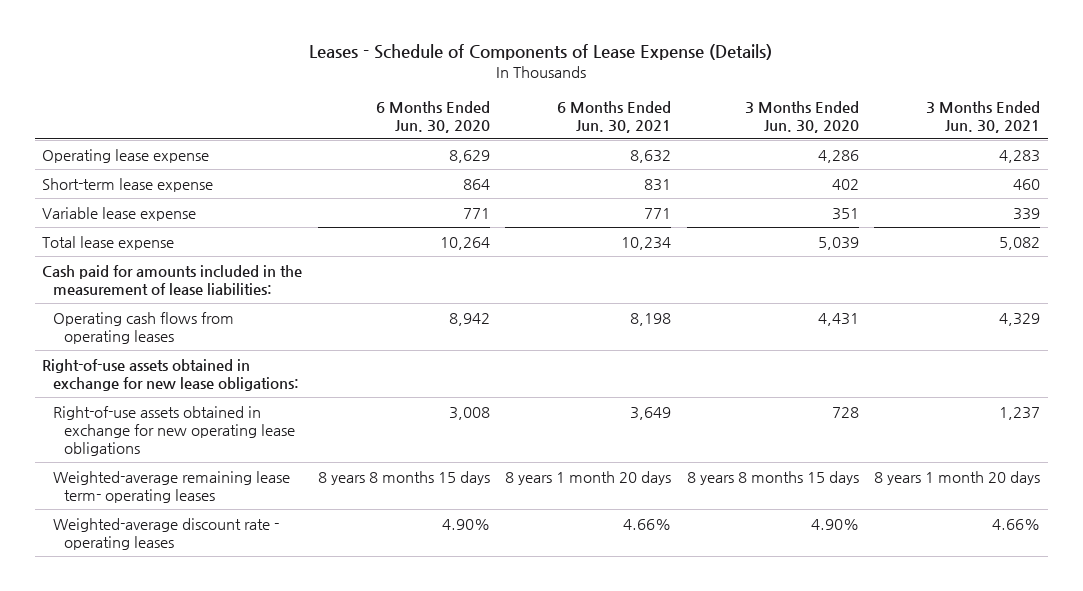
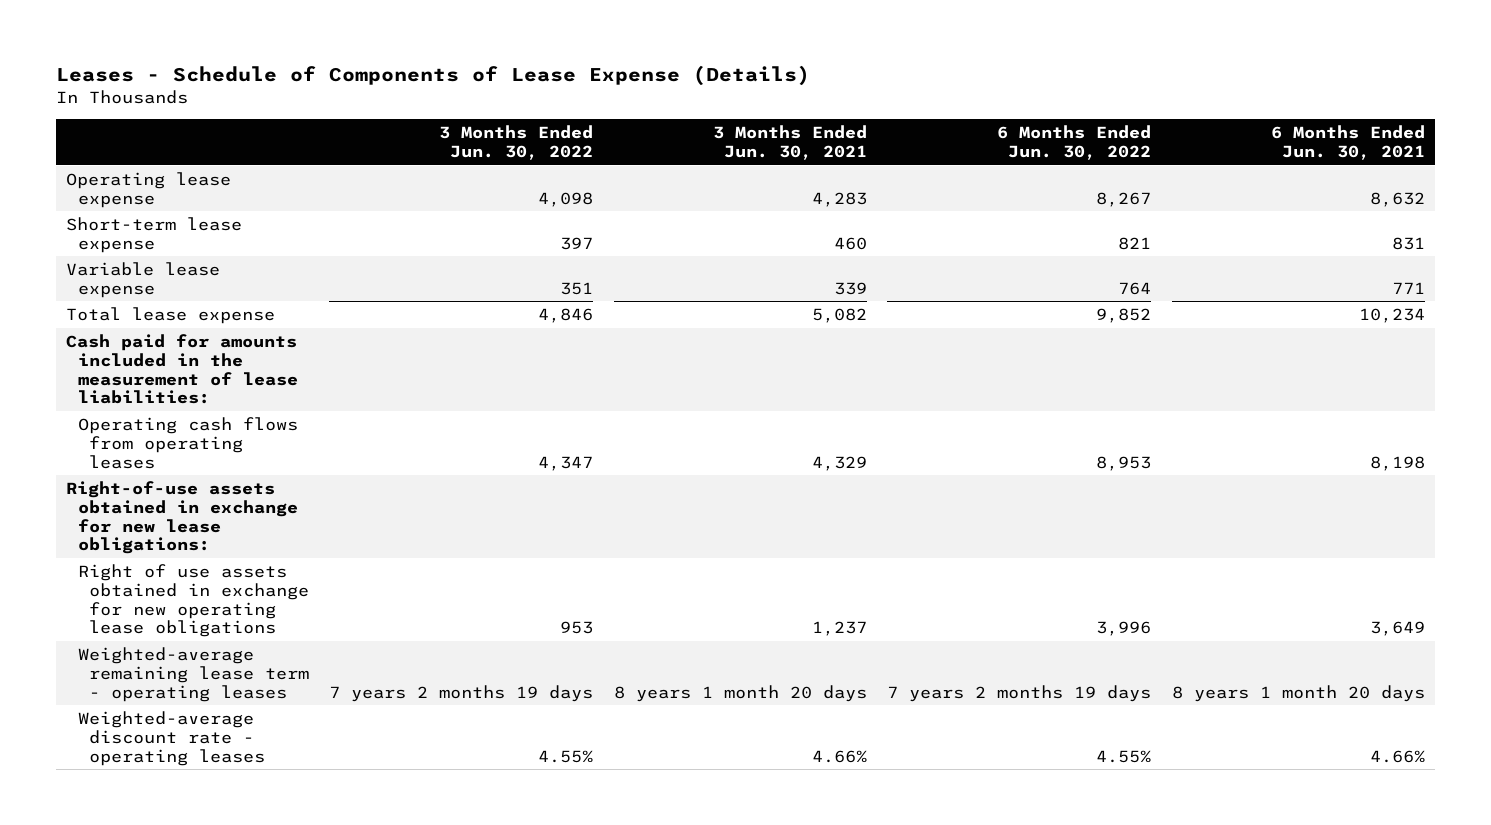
[375,100,490,133] 6 Months Ended Jun. 30, 2020 -> none
[744,100,859,133] 3 Months Ended Jun. 30, 2020 -> none
none -> [439,125,594,161] 3 Months Ended Jun. 30, 2022
none -> [997,125,1152,161] 6 Months Ended Jun. 30, 2022
[53,405,296,456] Right-of-use assets obtained in exchange for new operating lease obligations -> [77,563,310,638] Right of use assets obtained in exchange for new operating lease obligations
[53,470,291,503] Weighted-average remaining lease term- operating leases -> [77,646,310,702] Weighted-average remaining lease term - operating leases

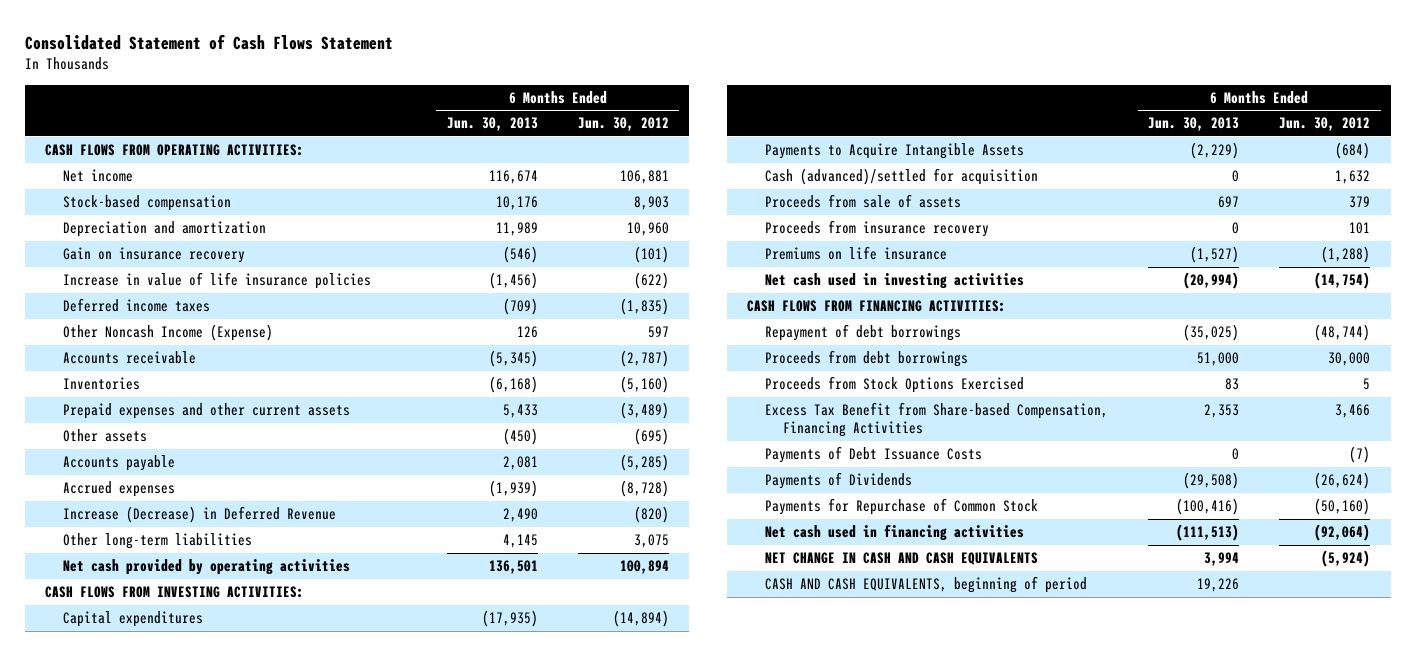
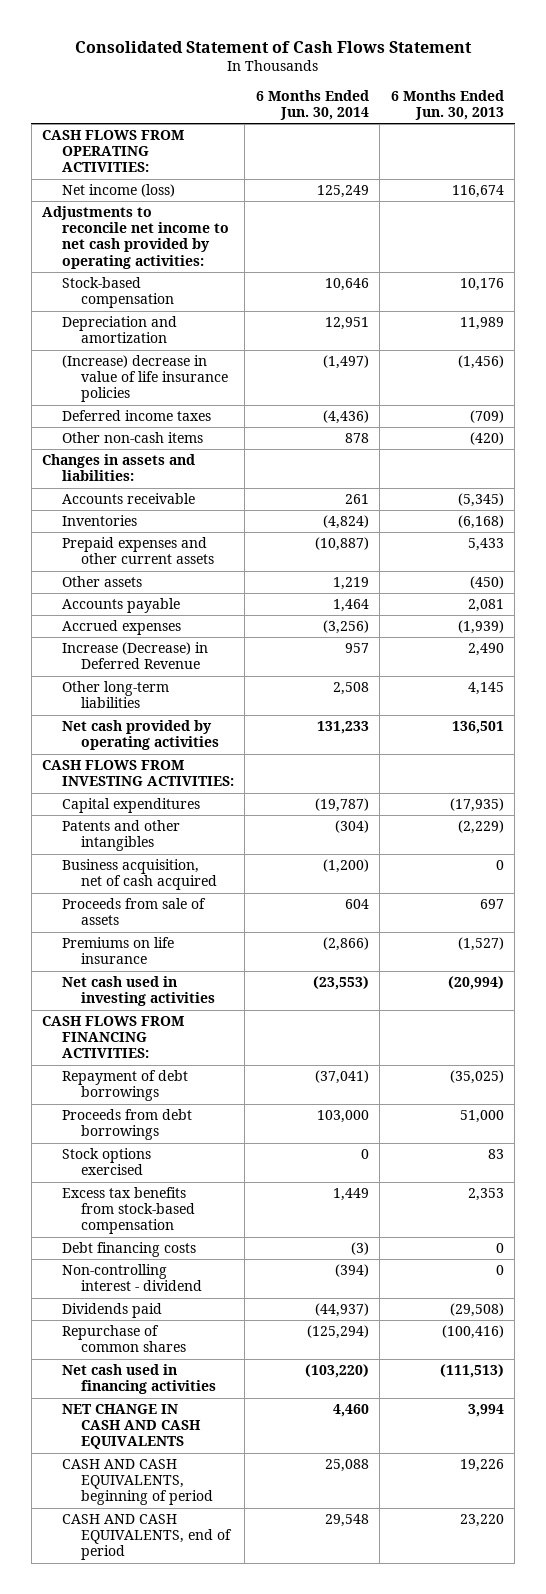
[577,117,669,132] Jun. 30, 2012 -> none
none -> [255,90,369,121] 6 Months Ended Jun. 30, 2014
[63,169,134,183] Net income -> [61,184,175,198] Net income (loss)
none -> [42,206,229,269] Adjustments to reconcile net income to net cash provided by operating activities:
[63,247,246,264] Gain on insurance recovery -> none
[63,272,372,290] Increase in value of life insurance policies -> [61,355,229,403] (Increase) decrease in value of life insurance policies
[63,324,274,342] Other Noncash Income (Expense) -> none
none -> [61,432,203,444] Other non-cash items
none -> [42,454,196,482] Changes in assets and liabilities:
[765,168,1039,186] Cash (advanced)/settled for acquisition -> none
[765,143,1025,160] Payments to Acquire Intangible Assets -> [61,820,180,852] Patents and other intangibles
none -> [61,859,218,891] Business acquisition, net of cash acquired
[765,220,990,238] Proceeds from insurance recovery -> none
[765,376,1025,394] Proceeds from Stock Options Exercised -> [61,1148,151,1176] Stock options exercised
[765,402,1109,438] Excess Tax Benefit from Share-based Compensation, Financing Activities -> [61,1187,196,1235] Excess tax benefits from stock-based compensation
[765,446,983,464] Payments of Debt Issuance Costs -> [61,1242,196,1258] Debt financing costs
none -> [61,1264,203,1292] Non-controlling interest - dividend
[765,472,913,490] Payments of Dividends -> [61,1303,162,1319] Dividends paid
[765,498,1039,516] Payments for Repurchase of Common Stock -> [61,1325,187,1353] Repurchase of common shares
none -> [61,1514,233,1561] CASH AND CASH EQUIVALENTS, end of period

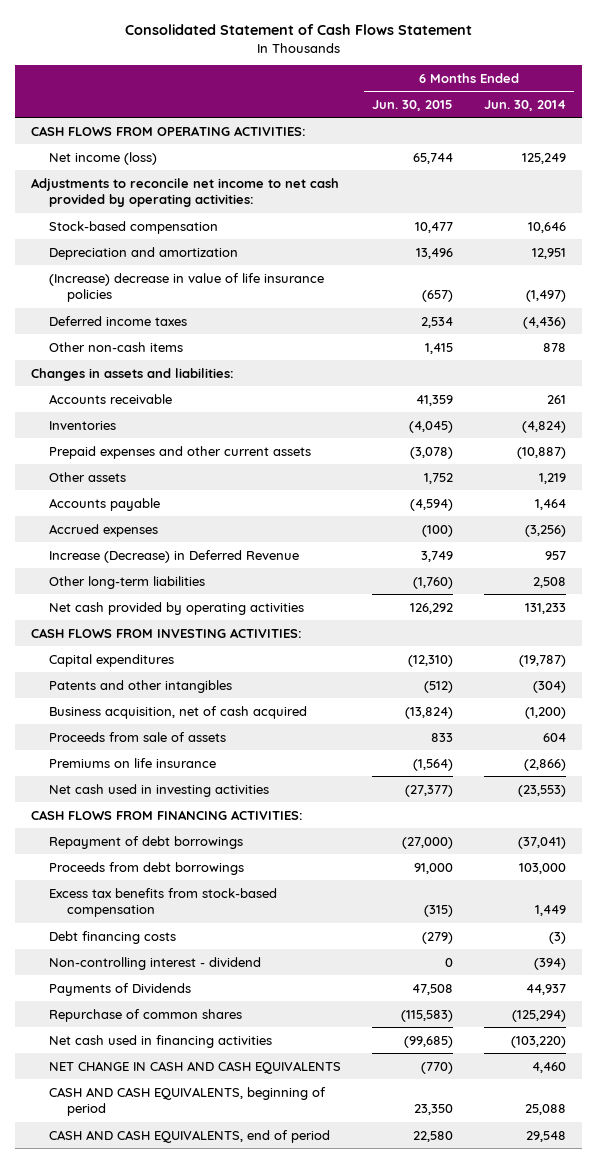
[390,90,504,121] 6 Months Ended Jun. 30, 2013 -> none
none -> [372,99,454,111] Jun. 30, 2015
[61,1148,151,1176] Stock options exercised -> none
[61,1303,162,1319] Dividends paid -> [48,982,191,996] Payments of Dividends
[314,1303,369,1318] (44,937) -> [526,983,567,995] 44,937

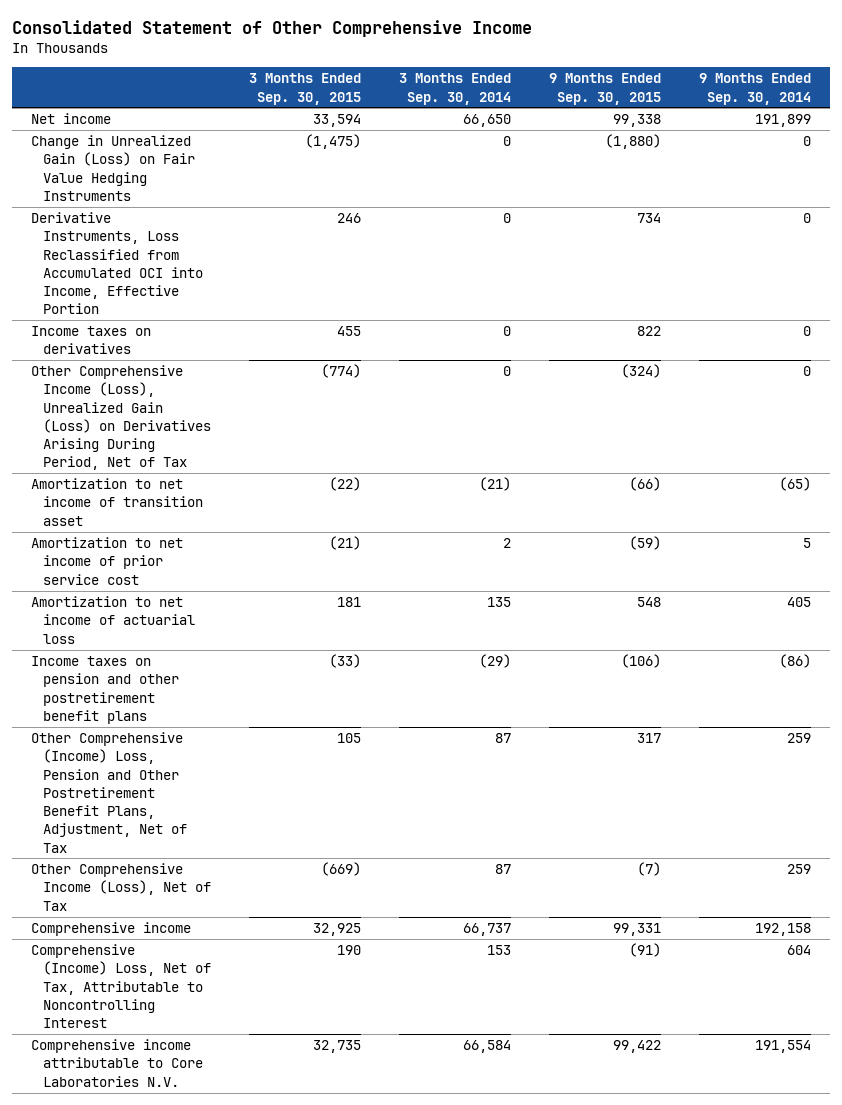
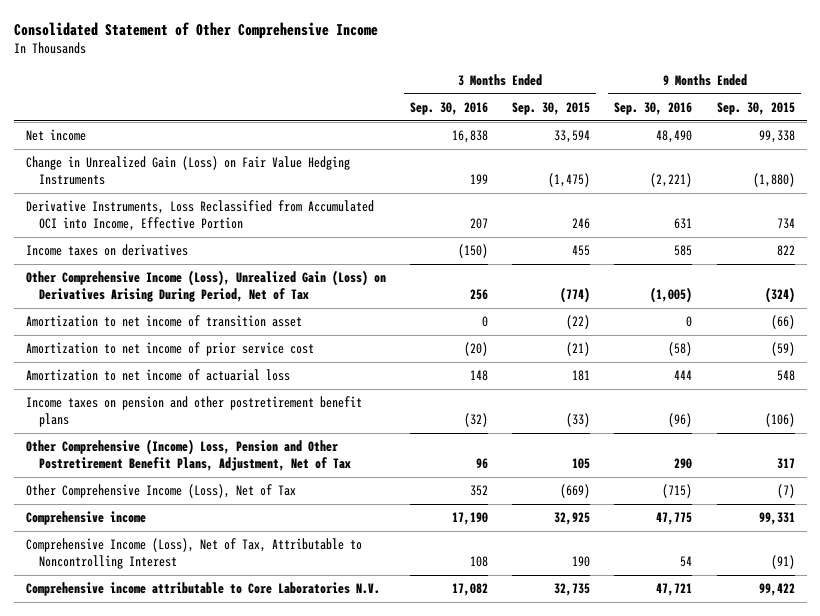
[398,73,511,105] 3 Months Ended Sep. 30, 2014 -> none
[698,73,811,105] 9 Months Ended Sep. 30, 2014 -> none
none -> [409,101,488,115] Sep. 30, 2016
none -> [614,101,693,115] Sep. 30, 2016
[30,944,211,1029] Comprehensive (Income) Loss, Net of Tax, Attributable to Noncontrolling Interest -> [25,538,362,569] Comprehensive Income (Loss), Net of Tax, Attributable to Noncontrolling Interest

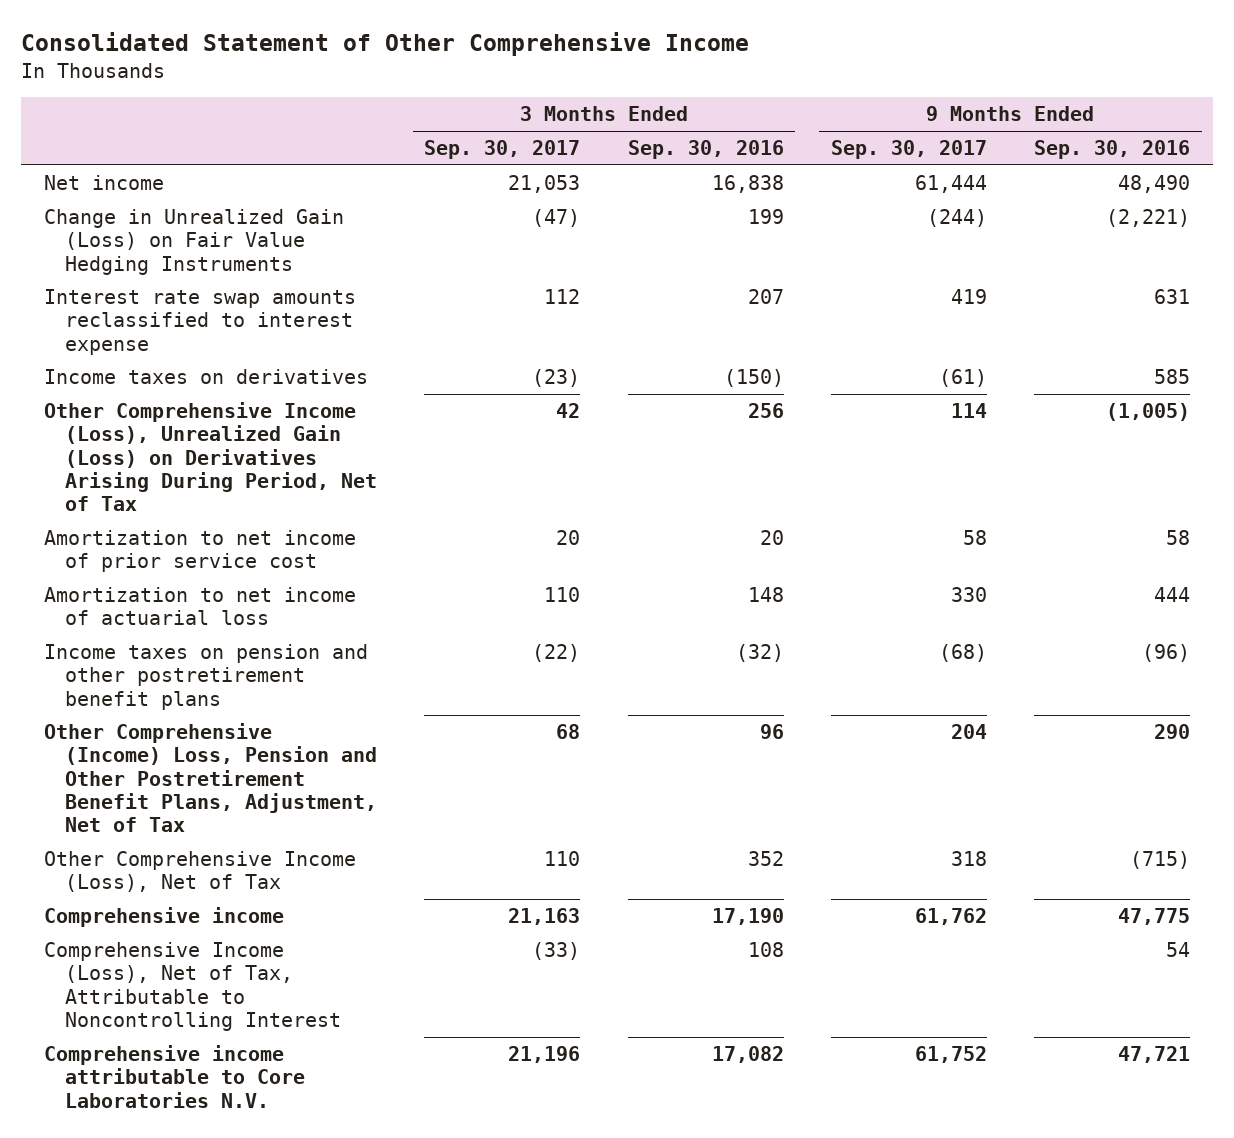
[512,101,591,115] Sep. 30, 2015 -> none
[716,101,795,115] Sep. 30, 2015 -> none
none -> [424,140,581,160] Sep. 30, 2017
none -> [830,140,987,160] Sep. 30, 2017
[25,200,374,231] Derivative Instruments, Loss Reclassified from Accumulated OCI into Income, Effective Portion -> [44,289,357,355] Interest rate swap amounts reclassified to interest expense
[25,315,302,328] Amortization to net income of transition asset -> none
[463,342,488,357] (20) -> [759,530,784,546] 20
[668,342,693,357] (58) -> [1165,530,1190,546] 58

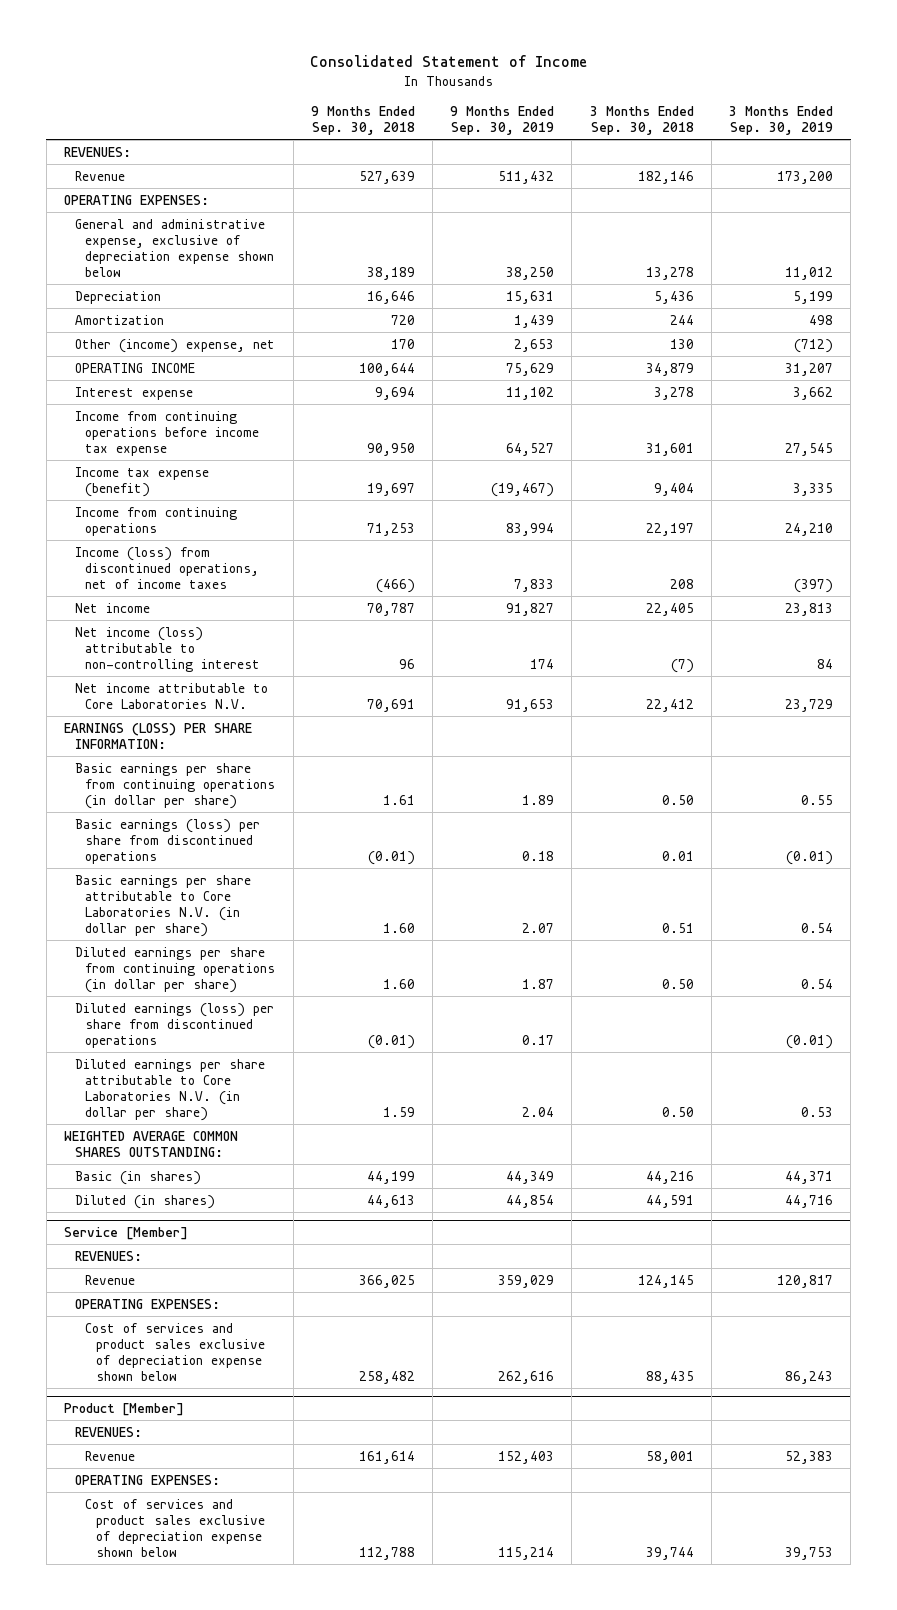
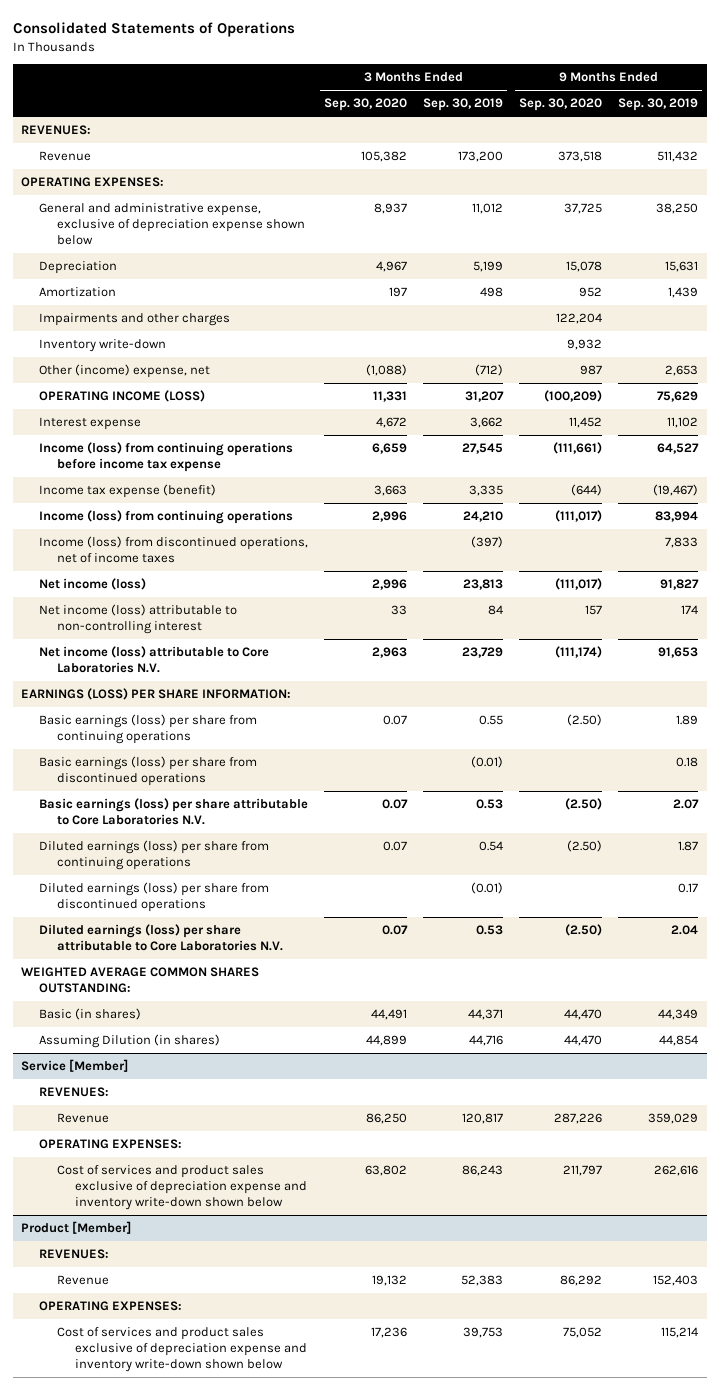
[309,55,587,68] Consolidated Statement of Income -> [12,22,295,38] Consolidated Statements of Operations
[310,105,415,135] 9 Months Ended Sep. 30, 2018 -> none
[589,105,694,135] 3 Months Ended Sep. 30, 2018 -> none
none -> [324,98,408,112] Sep. 30, 2020
none -> [519,98,603,112] Sep. 30, 2020
none -> [38,313,230,327] Impairments and other charges
none -> [38,339,166,353] Inventory write-down
[74,362,195,373] OPERATING INCOME -> [38,390,205,403] OPERATING INCOME (LOSS)
[74,410,260,456] Income from continuing operations before income tax expense -> [38,442,293,473] Income (loss) from continuing operations before income tax expense
[74,506,237,536] Income from continuing operations -> [38,510,293,525] Income (loss) from continuing operations
[74,602,150,613] Net income -> [38,578,146,591] Net income (loss)
[74,682,268,709] Net income attributable to Core Laboratories N.V. -> [38,646,269,674] Net income (loss) attributable to Core Laboratories N.V.
[74,762,276,809] Basic earnings per share from continuing operations (in dollar per share) -> [38,714,257,745] Basic earnings (loss) per share from continuing operations
[74,874,251,937] Basic earnings per share attributable to Core Laboratories N.V. (in dollar per share) -> [38,798,308,826] Basic earnings (loss) per share attributable to Core Laboratories N.V.
[801,922,834,933] 0.54 -> [476,799,504,810] 0.53
[74,946,276,993] Diluted earnings per share from continuing operations (in dollar per share) -> [38,840,269,871] Diluted earnings (loss) per share from continuing operations
[74,1058,265,1121] Diluted earnings per share attributable to Core Laboratories N.V. (in dollar per share) -> [38,924,284,952] Diluted earnings (loss) per share attributable to Core Laboratories N.V.
[74,1194,215,1209] Diluted (in shares) -> [38,1034,220,1049] Assuming Dilution (in shares)
[85,1322,265,1381] Cost of services and product sales exclusive of depreciation expense shown below -> [57,1165,308,1211] Cost of services and product sales exclusive of depreciation expense and inventory write-down shown below
[85,1498,265,1557] Cost of services and product sales exclusive of depreciation expense shown below -> [57,1327,308,1373] Cost of services and product sales exclusive of depreciation expense and inventory write-down shown below

